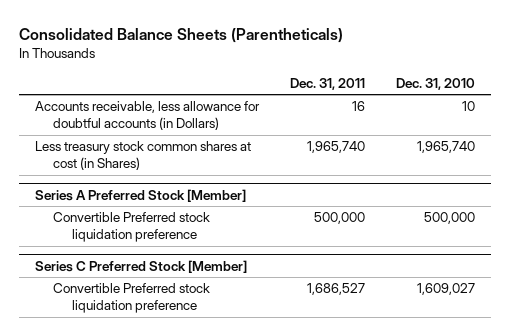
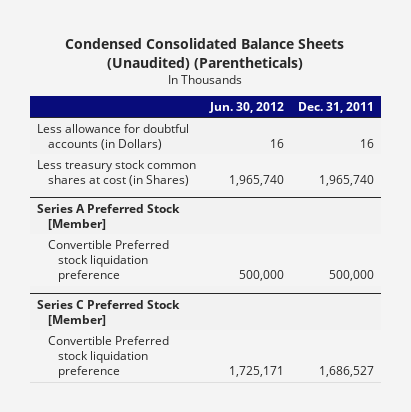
[19,28,344,44] Consolidated Balance Sheets (Parentheticals) -> [65,37,345,70] Condensed Consolidated Balance Sheets (Unaudited) (Parentheticals)
[396,78,476,91] Dec. 31, 2010 -> none
none -> [208,101,284,113] Jun. 30, 2012
[34,101,260,131] Accounts receivable, less allowance for doubtful accounts (in Dollars) -> [37,123,190,151] Less allowance for doubtful accounts (in Dollars)

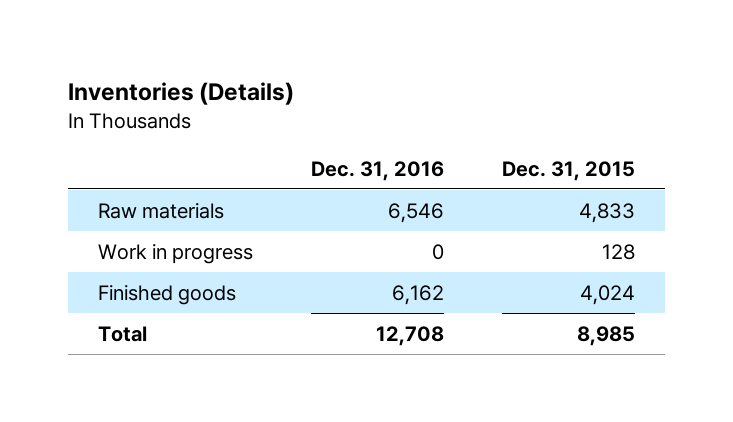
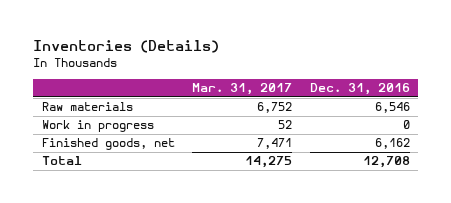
[502,160,636,181] Dec. 31, 2015 -> none
none -> [192,83,293,96] Mar. 31, 2017
[97,284,236,305] Finished goods -> [41,138,175,151] Finished goods, net

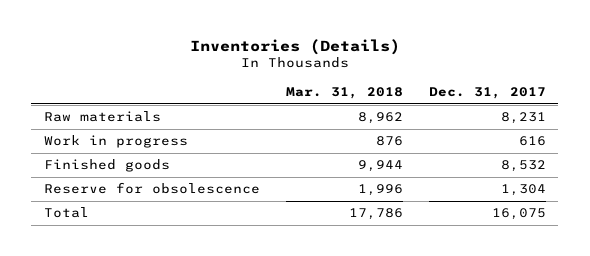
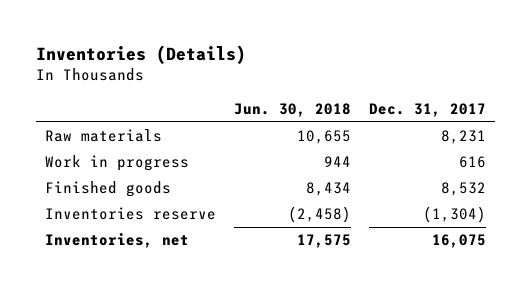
[285,87,403,100] Mar. 31, 2018 -> none
none -> [234,102,352,117] Jun. 30, 2018
[44,182,261,195] Reserve for obsolescence -> [45,207,217,221] Inventories reserve
[500,184,546,197] 1,304 -> [423,206,487,224] (1,304)
[44,207,90,219] Total -> [45,233,190,249] Inventories, net

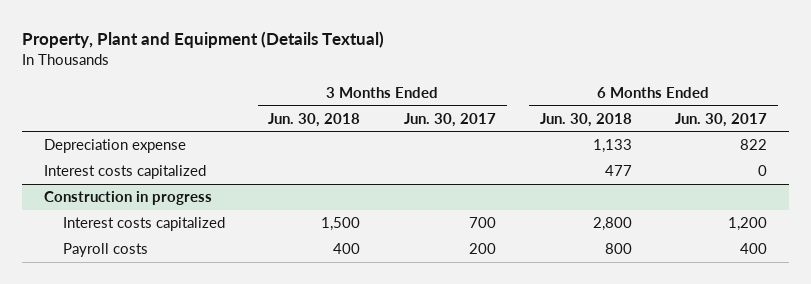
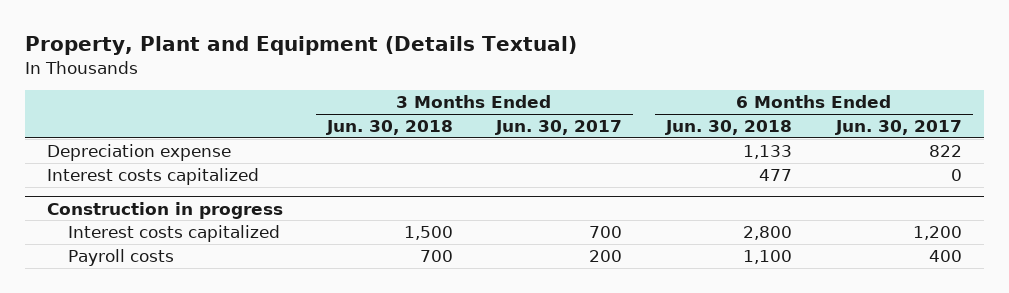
[333,243,361,255] 400 -> [419,249,453,262] 700
[604,243,632,255] 800 -> [743,249,793,264] 1,100

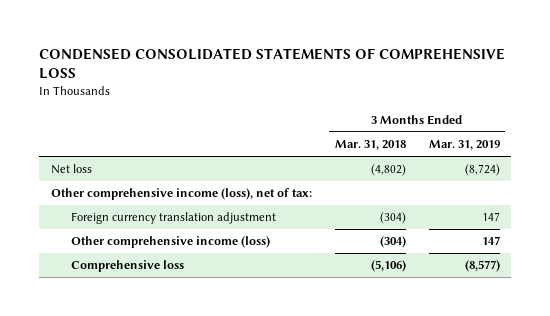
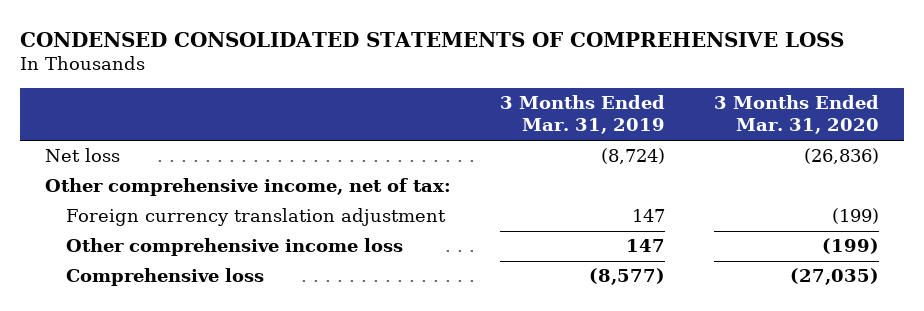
[334,140,406,151] Mar. 31, 2018 -> none
none -> [714,95,880,135] 3 Months Ended Mar. 31, 2020
[50,188,312,201] Other comprehensive income (loss), net of tax: -> [44,178,451,197] Other comprehensive income, net of tax:
[70,236,270,249] Other comprehensive income (loss) -> [65,238,403,257] Other comprehensive income loss

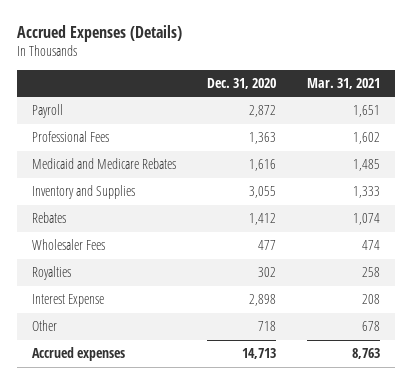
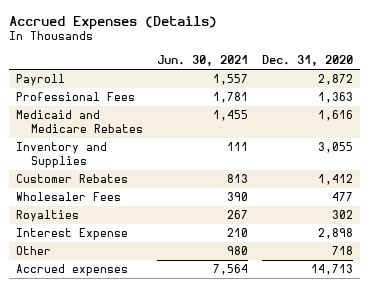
[306,77,380,89] Mar. 31, 2021 -> none
none -> [156,55,248,67] Jun. 30, 2021
[32,212,67,224] Rebates -> [15,174,128,184] Customer Rebates

